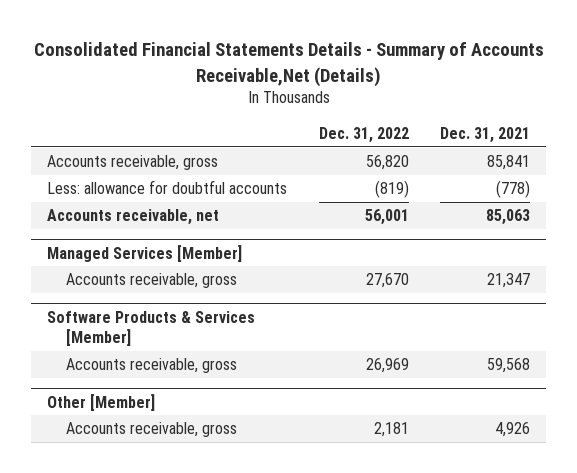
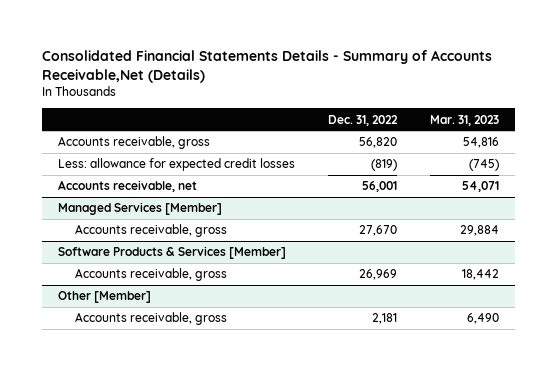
[440,126,531,143] Dec. 31, 2021 -> none
none -> [429,114,499,126] Mar. 31, 2023
[47,180,288,195] Less: allowance for doubtful accounts -> [58,158,296,172] Less: allowance for expected credit losses

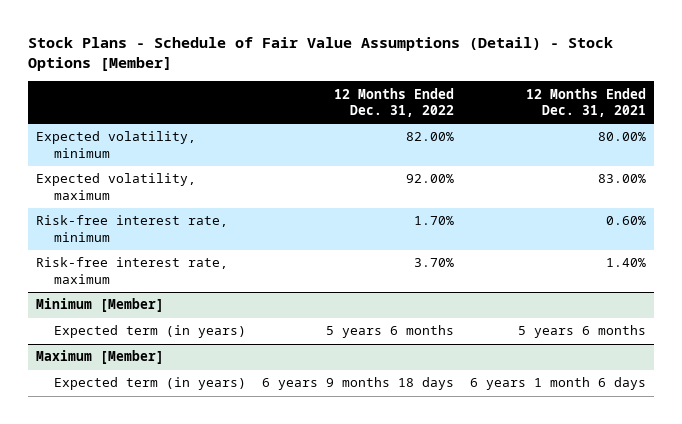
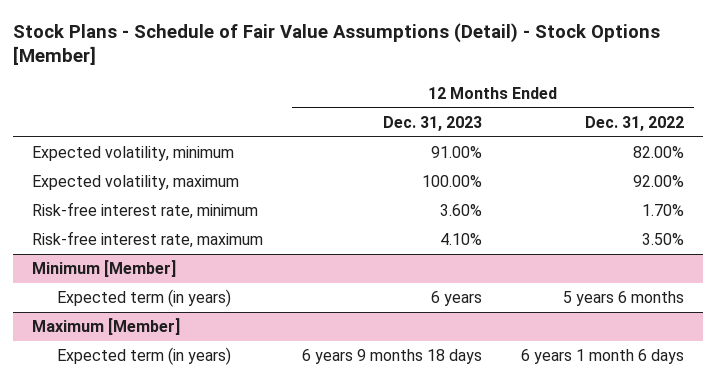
[525,87,646,118] 12 Months Ended Dec. 31, 2021 -> none
none -> [383,115,483,131] Dec. 31, 2023
[414,258,455,268] 3.70% -> [641,233,684,246] 3.50%
[262,377,455,391] 6 years 9 months 18 days -> [520,349,684,365] 6 years 1 month 6 days

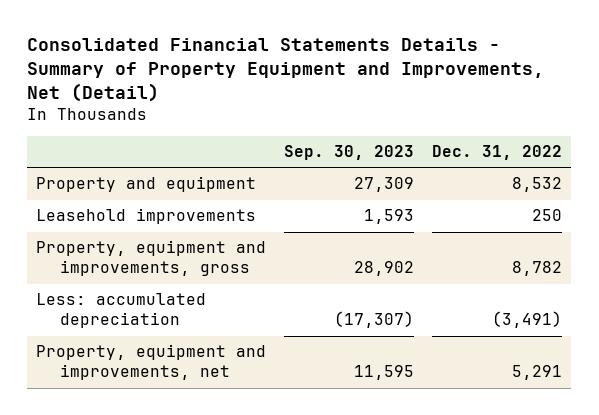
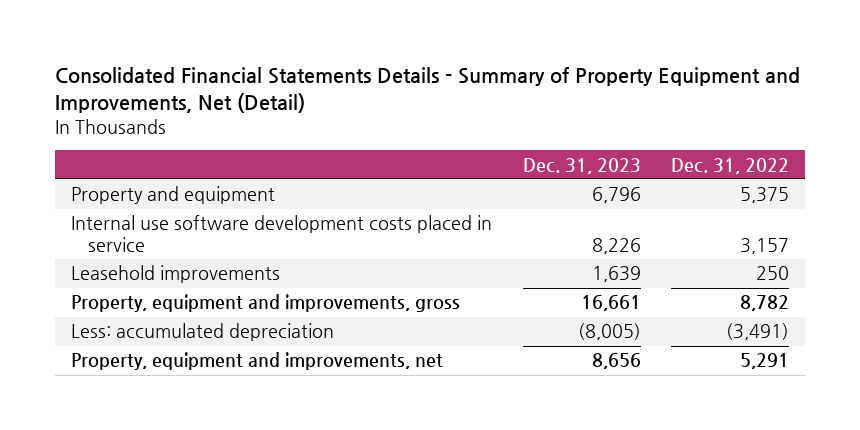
[284,144,415,160] Sep. 30, 2023 -> none
none -> [522,157,641,174] Dec. 31, 2023
[512,177,563,193] 8,532 -> [740,187,790,204] 5,375
none -> [70,215,492,252] Internal use software development costs placed in service

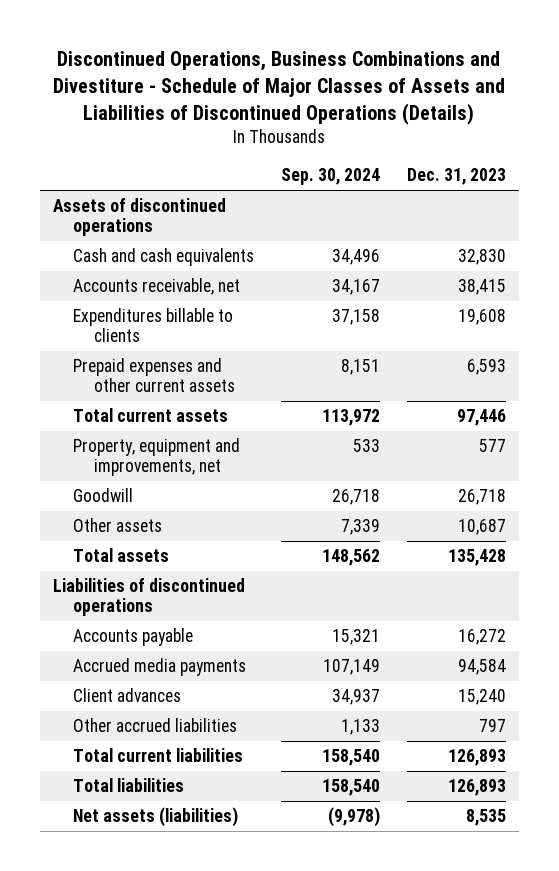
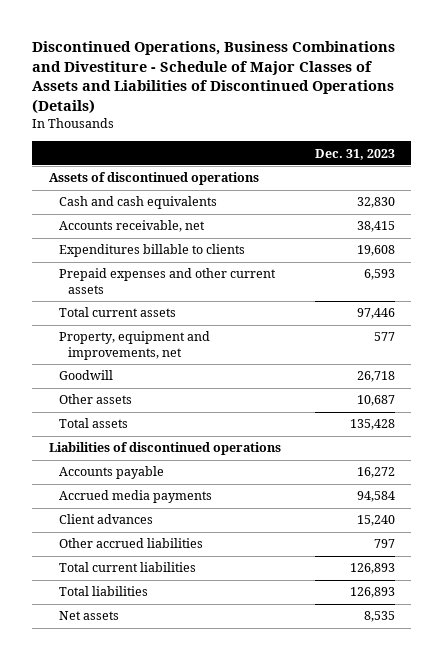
[281,168,381,186] Sep. 30, 2024 -> none
[73,806,239,827] Net assets (liabilities) -> [58,611,119,621] Net assets

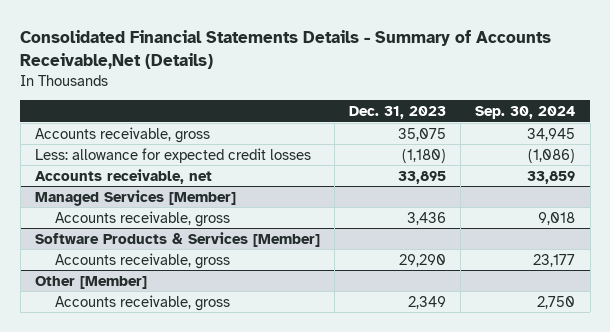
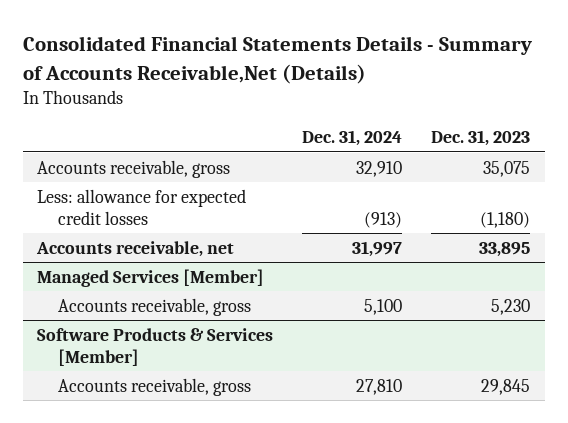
[475,105,576,119] Sep. 30, 2024 -> none
none -> [302,130,403,147] Dec. 31, 2024
[407,211,447,225] 3,436 -> [491,298,531,315] 5,230
[34,275,147,289] Other [Member] -> none
[54,294,230,311] Accounts receivable, gross -> none
[399,253,447,267] 29,290 -> [481,378,531,395] 29,845

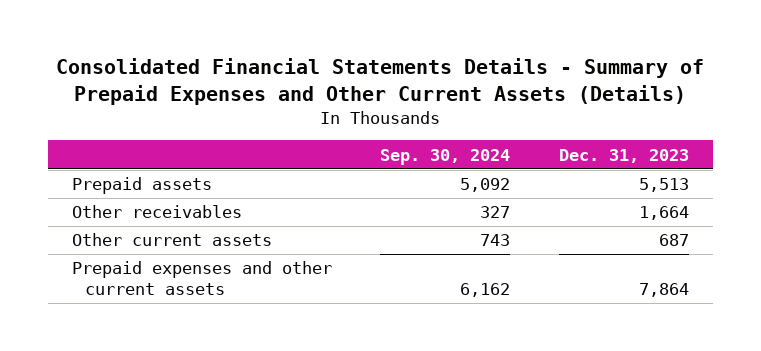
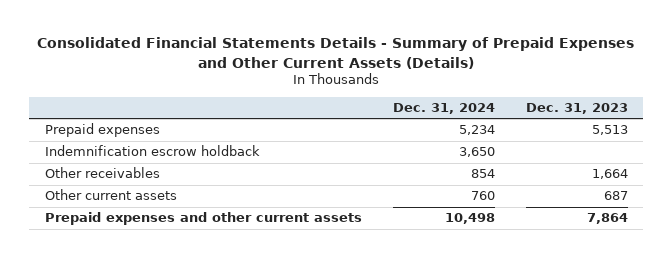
[380,148,511,165] Sep. 30, 2024 -> none
none -> [392,102,495,114] Dec. 31, 2024
[72,177,213,195] Prepaid assets -> [44,123,160,138] Prepaid expenses
none -> [44,145,260,157] Indemnification escrow holdback

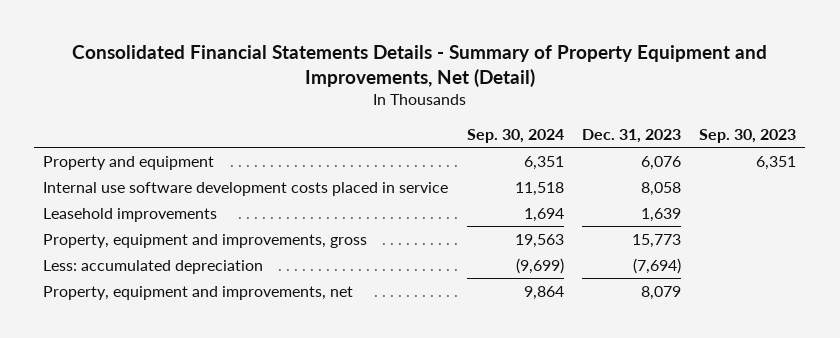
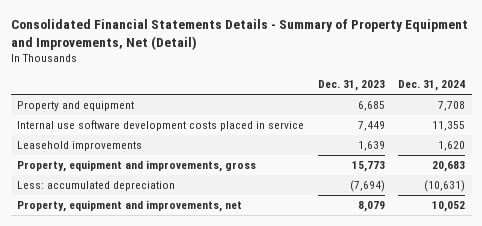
[466,129,564,144] Sep. 30, 2024 -> none
[699,129,797,144] Sep. 30, 2023 -> none
none -> [397,80,465,92] Dec. 31, 2024
[640,155,681,170] 6,076 -> [357,101,385,112] 6,685
[640,181,681,196] 8,058 -> [357,121,385,132] 7,449

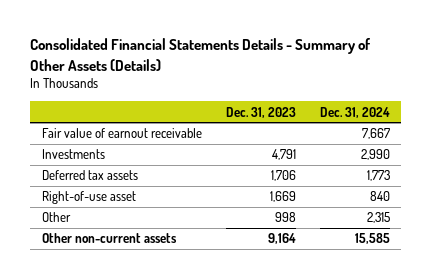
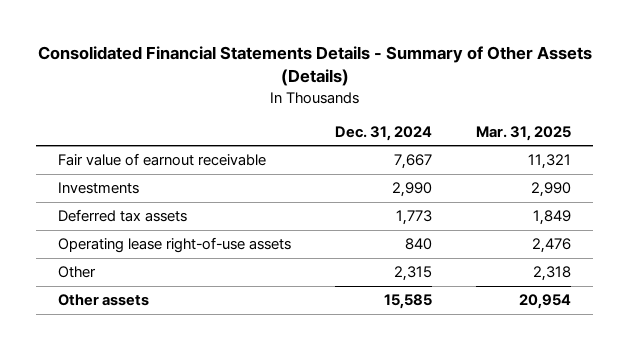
[225,106,296,118] Dec. 31, 2023 -> none
none -> [476,125,572,141] Mar. 31, 2025
[41,191,136,205] Right-of-use asset -> [58,237,292,254] Operating lease right-of-use assets
[41,233,177,244] Other non-current assets -> [58,294,150,307] Other assets

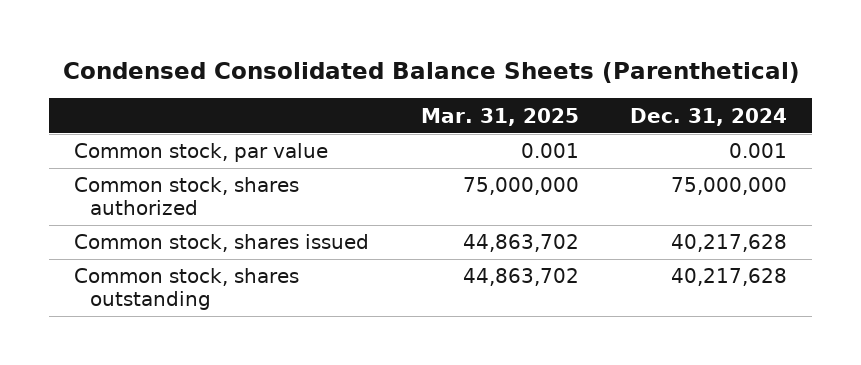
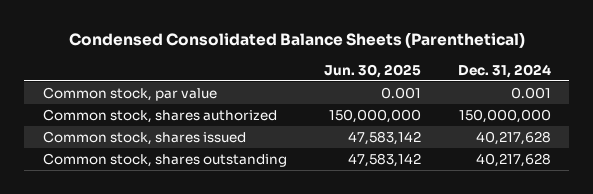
[420,107,579,126] Mar. 31, 2025 -> none
none -> [323,63,421,78] Jun. 30, 2025
[670,177,787,196] 75,000,000 -> [458,109,551,124] 150,000,000

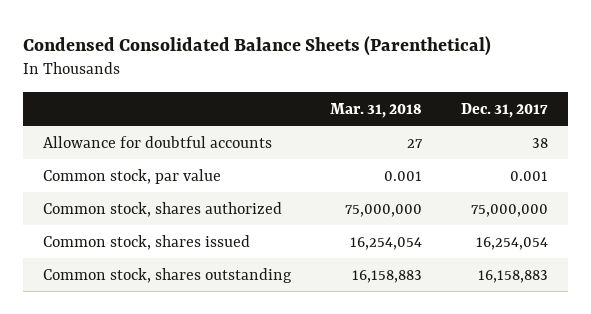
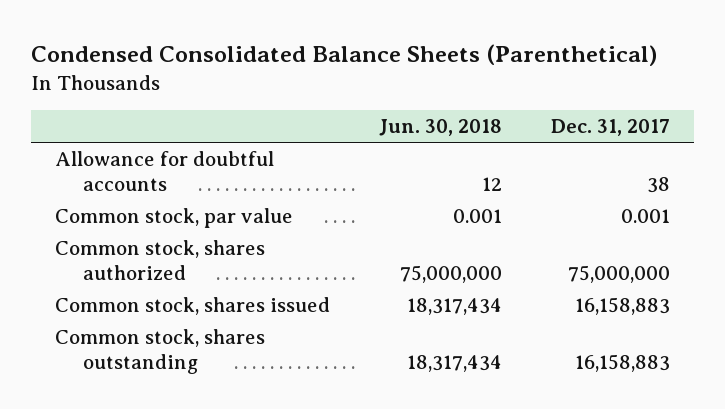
[330,102,423,118] Mar. 31, 2018 -> none
none -> [378,119,502,137] Jun. 30, 2018
[476,236,549,250] 16,254,054 -> [574,297,670,316] 16,158,883

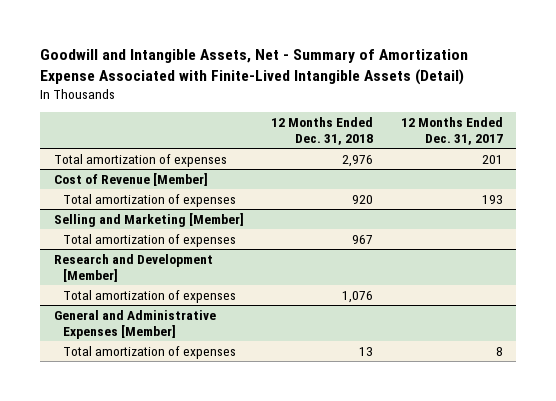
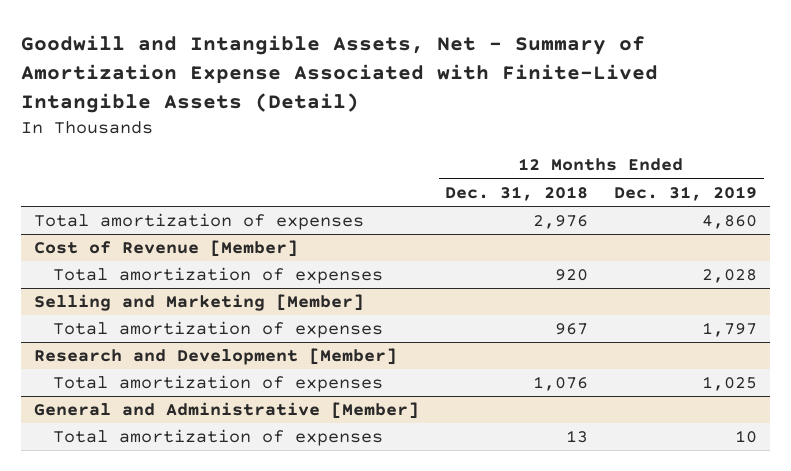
[400,117,503,145] 12 Months Ended Dec. 31, 2017 -> none
none -> [614,185,758,201] Dec. 31, 2019
[53,309,216,339] General and Administrative Expenses [Member] -> [34,402,420,420] General and Administrative [Member]

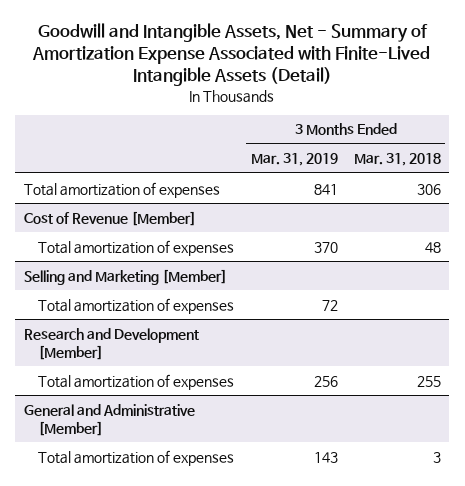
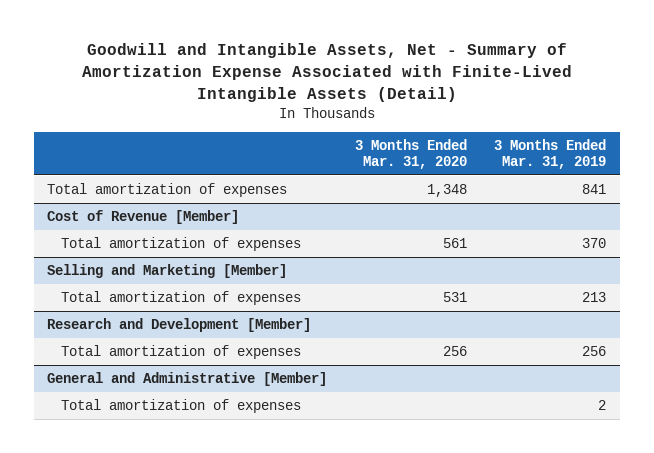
[354,153,442,167] Mar. 31, 2018 -> none
none -> [354,139,467,170] 3 Months Ended Mar. 31, 2020
[321,299,338,311] 72 -> [582,292,607,303] 213
[313,451,338,463] 143 -> [598,400,607,411] 2

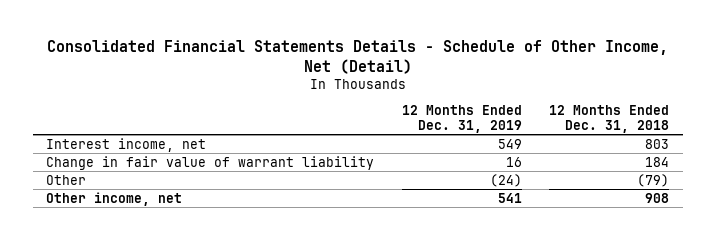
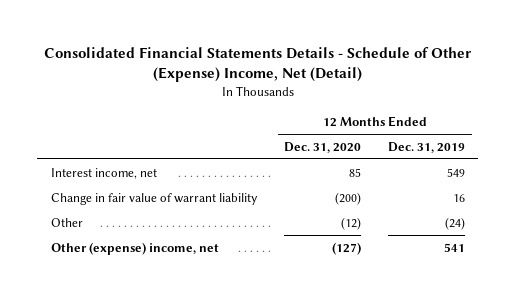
[46,40,668,74] Consolidated Financial Statements Details - Schedule of Other Income, Net (Detail) -> [43,46,471,83] Consolidated Financial Statements Details - Schedule of Other (Expense) Income, Net (Detail)
[549,105,670,133] 12 Months Ended Dec. 31, 2018 -> none
none -> [284,141,362,153] Dec. 31, 2020
[46,191,183,206] Other income, net -> [50,241,219,255] Other (expense) income, net

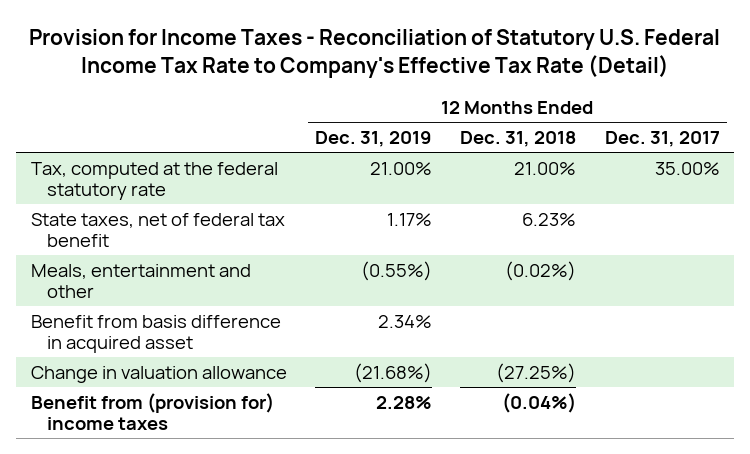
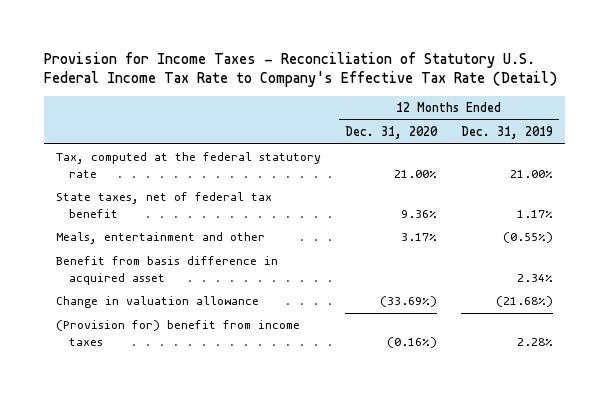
[460,130,577,147] Dec. 31, 2018 -> none
[604,130,720,147] Dec. 31, 2017 -> none
none -> [345,126,439,140] Dec. 31, 2020
[30,392,274,431] Benefit from (provision for) income taxes -> [55,320,300,346] (Provision for) benefit from income taxes

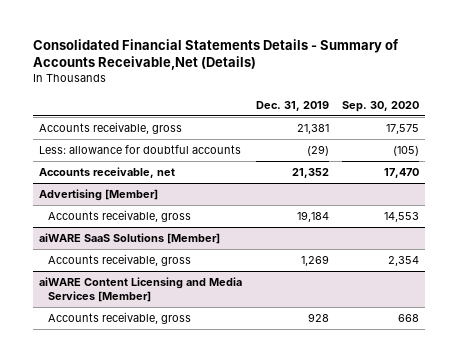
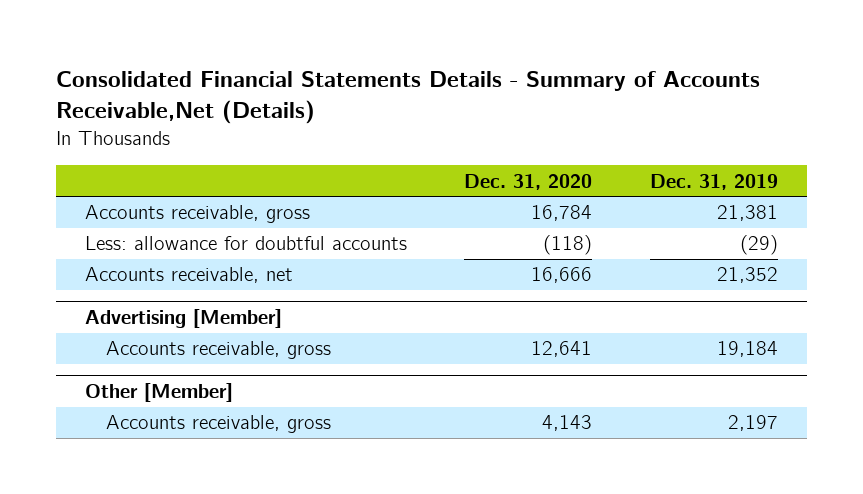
[341,100,419,112] Sep. 30, 2020 -> none
none -> [464,173,593,190] Dec. 31, 2020
[39,233,221,245] aiWARE SaaS Solutions [Member] -> none
[39,277,243,303] aiWARE Content Licensing and Media Services [Member] -> none
[47,312,191,325] Accounts receivable, gross -> none
none -> [84,383,233,403] Other [Member]
[300,255,329,267] 1,269 -> [727,415,778,432] 2,197

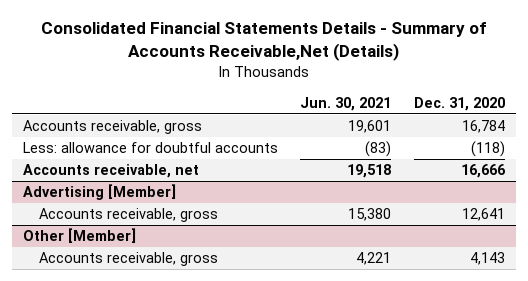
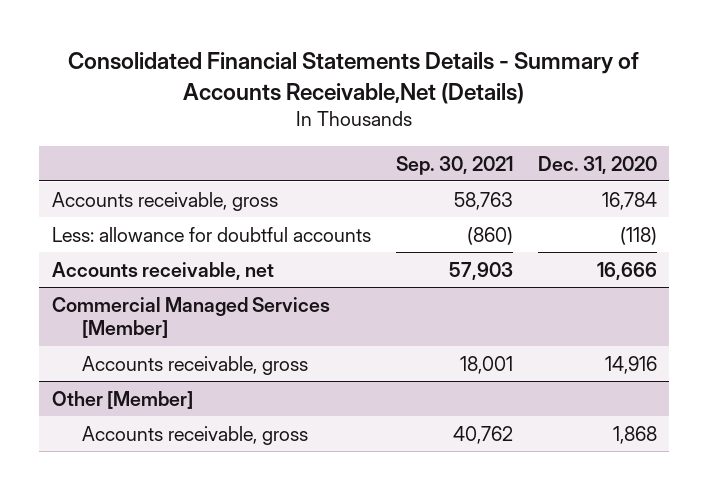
[300,96,392,111] Jun. 30, 2021 -> none
none -> [395,155,513,175] Sep. 30, 2021
[22,184,176,201] Advertising [Member] -> none
none -> [51,296,330,339] Commercial Managed Services [Member]
[461,208,505,222] 12,641 -> [604,355,657,374] 14,916
[469,252,505,266] 4,143 -> [612,425,657,444] 1,868

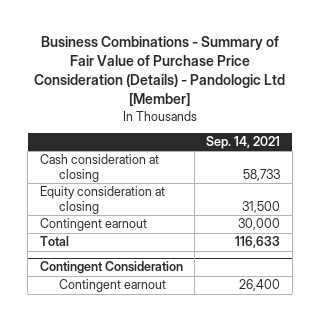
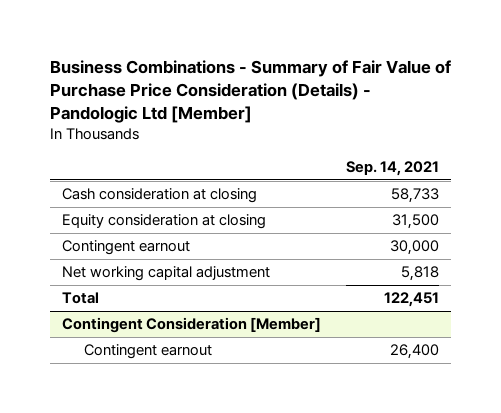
none -> [62,266,271,282] Net working capital adjustment
[235,236,281,249] 116,633 -> [383,292,439,308] 122,451
[39,261,183,275] Contingent Consideration -> [62,317,322,334] Contingent Consideration [Member]

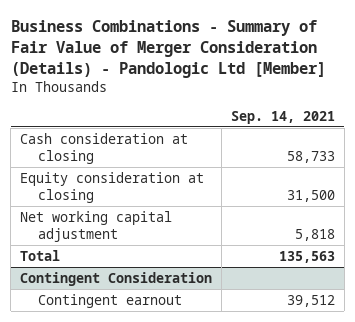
[49,59,451,123] Business Combinations - Summary of Fair Value of Purchase Price Consideration (Details) - Pandologic Ltd [Member] -> [10,19,326,78] Business Combinations - Summary of Fair Value of Merger Consideration (Details) - Pandologic Ltd [Member]
[62,240,191,256] Contingent earnout -> none
[383,292,439,308] 122,451 -> [279,250,336,263] 135,563
[62,317,322,334] Contingent Consideration [Member] -> [20,271,213,286] Contingent Consideration
[389,344,439,360] 26,400 -> [287,294,336,307] 39,512

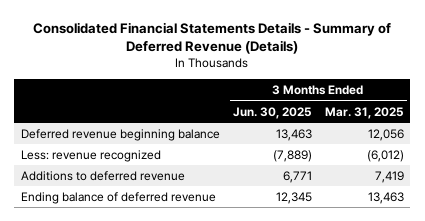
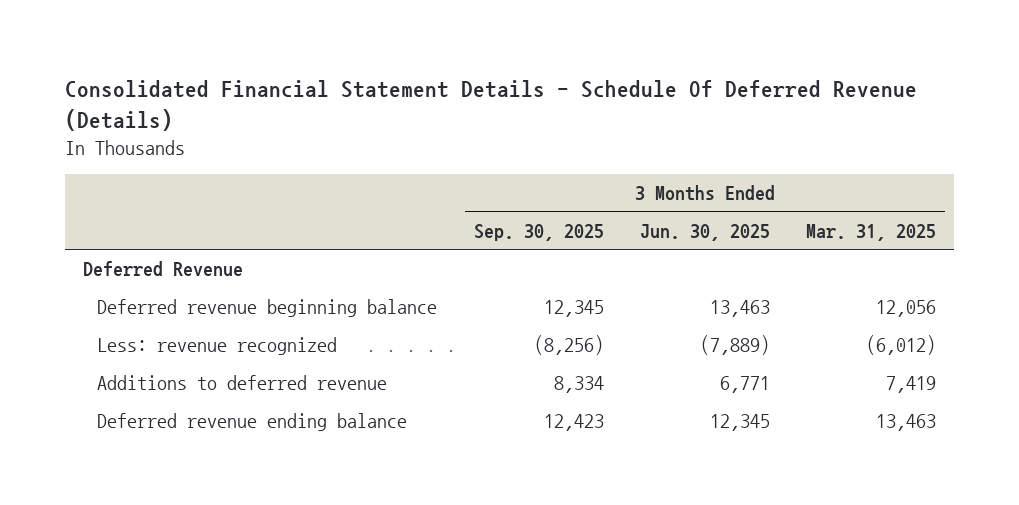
[33,21,392,55] Consolidated Financial Statements Details - Summary of Deferred Revenue (Details) -> [64,79,917,131] Consolidated Financial Statement Details - Schedule Of Deferred Revenue (Details)
none -> [473,223,604,241] Sep. 30, 2025
none -> [82,261,243,277] Deferred Revenue
[20,191,216,204] Ending balance of deferred revenue -> [97,413,408,432] Deferred revenue ending balance

